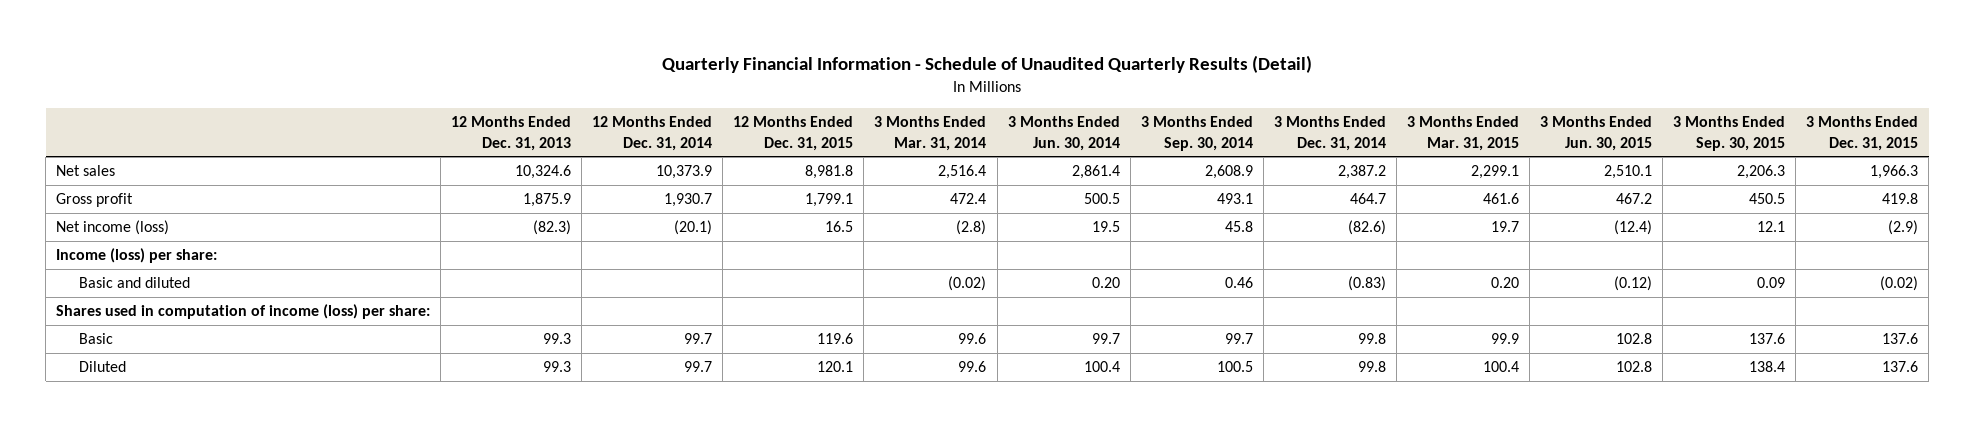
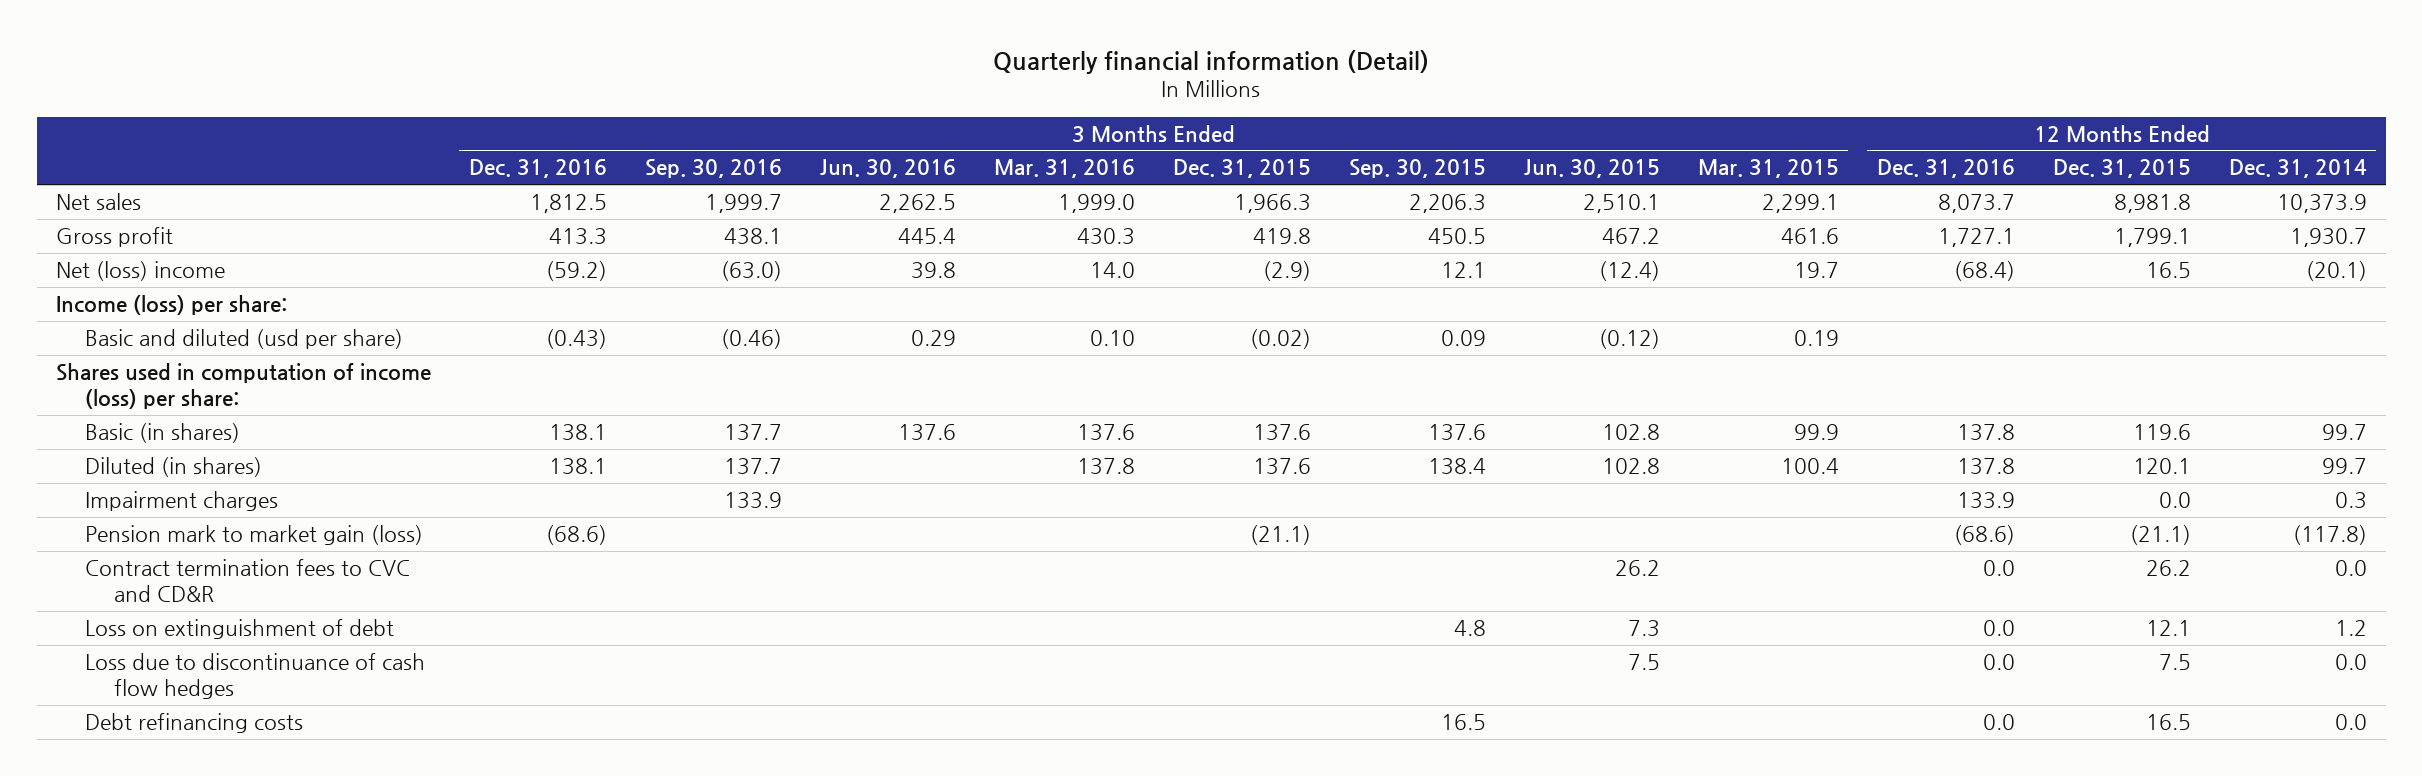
[662,55,1313,74] Quarterly Financial Information - Schedule of Unaudited Quarterly Results (Detail) -> [993,49,1430,74] Quarterly financial information (Detail)
[451,115,572,151] 12 Months Ended Dec. 31, 2013 -> none
[874,115,987,151] 3 Months Ended Mar. 31, 2014 -> none
[1007,115,1120,151] 3 Months Ended Jun. 30, 2014 -> none
[1140,115,1253,151] 3 Months Ended Sep. 30, 2014 -> none
[1273,115,1386,151] 3 Months Ended Dec. 31, 2014 -> none
none -> [468,159,607,179] Dec. 31, 2016
none -> [644,159,782,179] Sep. 30, 2016
none -> [819,159,956,179] Jun. 30, 2016
none -> [993,159,1135,179] Mar. 31, 2016
none -> [1876,159,2015,179] Dec. 31, 2016
[56,220,170,236] Net income (loss) -> [55,261,225,282] Net (loss) income
[78,277,190,289] Basic and diluted -> [85,329,404,350] Basic and diluted (usd per share)
[1490,277,1519,289] 0.20 -> [1793,330,1839,347] 0.19
[78,333,113,345] Basic -> [85,423,241,444] Basic (in shares)
[78,361,126,373] Diluted -> [85,457,263,478] Diluted (in shares)
none -> [85,491,279,512] Impairment charges
none -> [85,525,424,546] Pension mark to market gain (loss)
none -> [85,559,411,602] Contract termination fees to CVC and CD&R
none -> [85,619,395,640] Loss on extinguishment of debt
none -> [85,653,426,699] Loss due to discontinuance of cash flow hedges
none -> [85,713,304,734] Debt refinancing costs

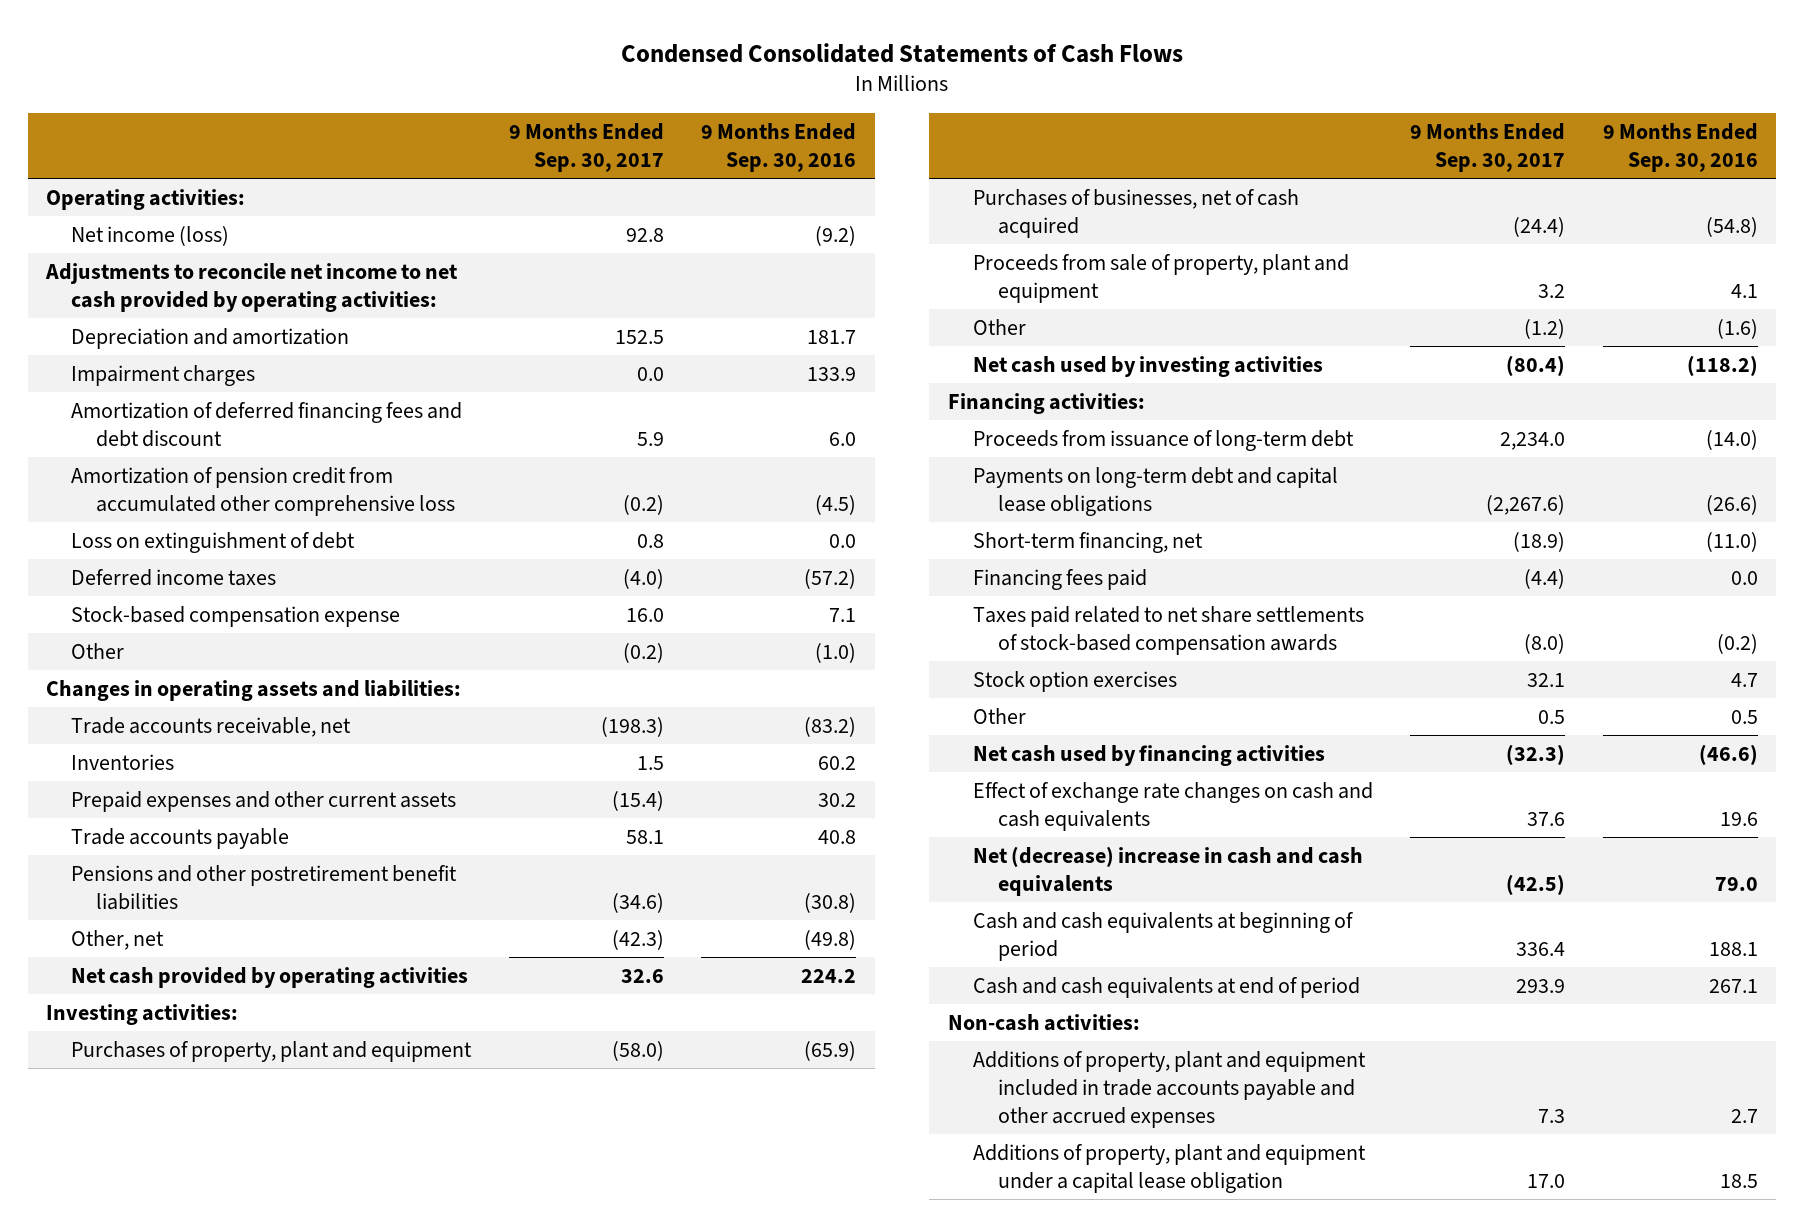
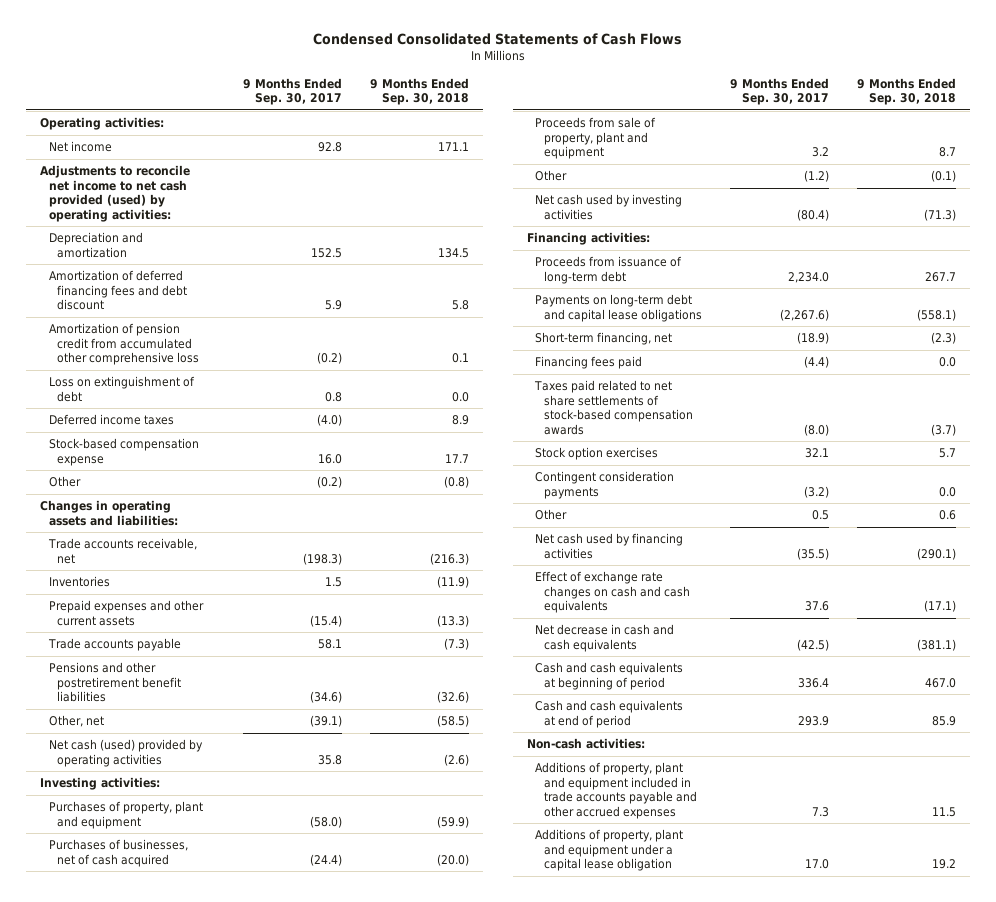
[700,122,856,172] 9 Months Ended Sep. 30, 2016 -> none
none -> [370,77,470,106] 9 Months Ended Sep. 30, 2018
[71,225,230,246] Net income (loss) -> [48,141,112,153] Net income
[45,262,459,312] Adjustments to reconcile net income to net cash provided by operating activities: -> [39,165,190,223] Adjustments to reconcile net income to net cash provided (used) by operating activities:
[71,364,256,386] Impairment charges -> none
[611,929,664,950] (42.3) -> [310,715,343,728] (39.1)
[71,966,469,988] Net cash provided by operating activities -> [48,739,203,767] Net cash (used) provided by operating activities
[620,968,664,983] 32.6 -> [318,754,343,765] 35.8
none -> [535,471,675,499] Contingent consideration payments
[1506,743,1566,765] (32.3) -> [797,547,830,560] (35.5)
[972,845,1363,896] Net (decrease) increase in cash and cash equivalents -> [535,624,675,652] Net decrease in cash and cash equivalents

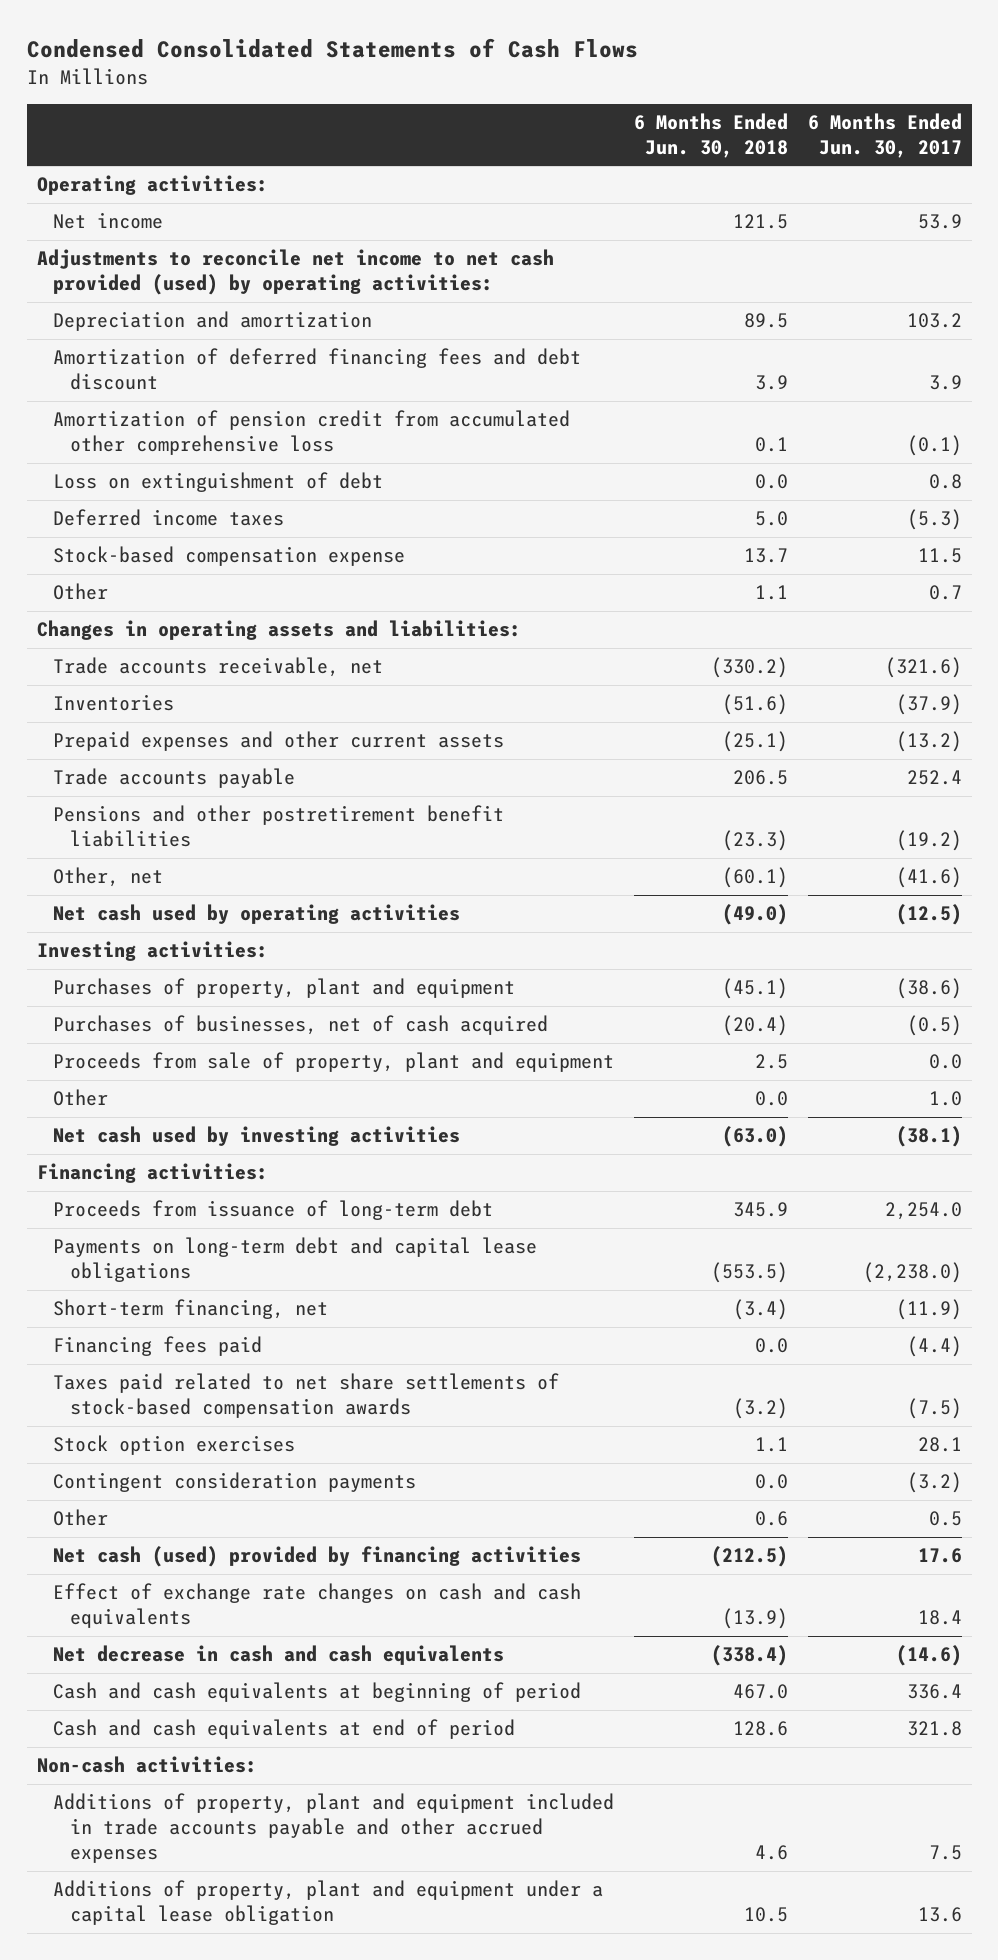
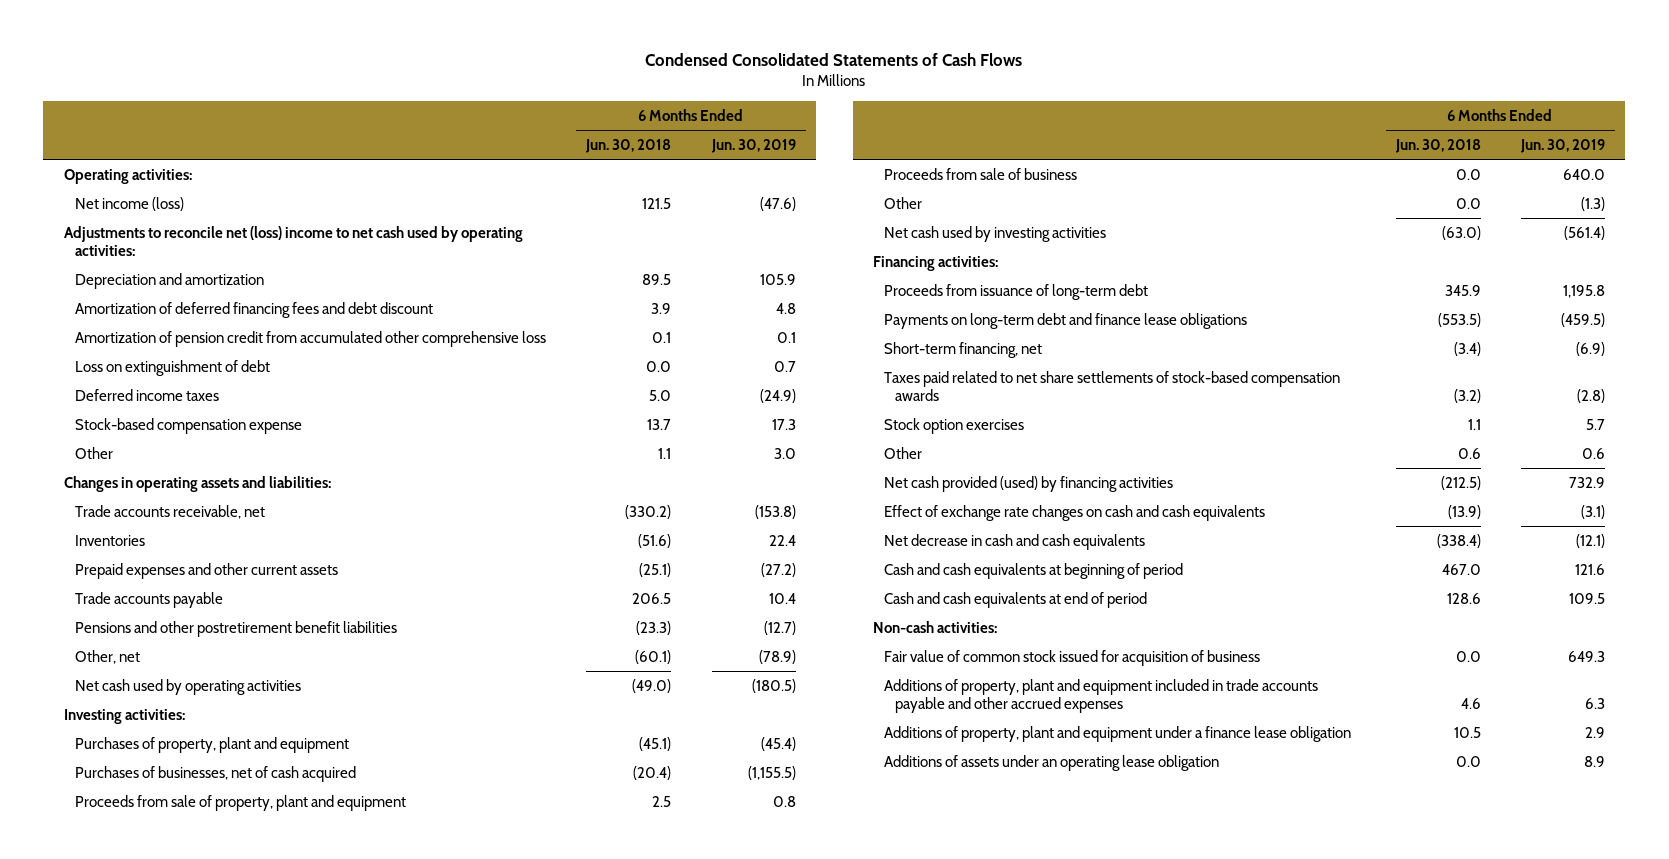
[807,113,962,158] 6 Months Ended Jun. 30, 2017 -> none
none -> [710,138,796,153] Jun. 30, 2019
[53,212,164,230] Net income -> [74,196,184,211] Net income (loss)
[36,249,554,296] Adjustments to reconcile net income to net cash provided (used) by operating activities: -> [63,225,523,256] Adjustments to reconcile net (loss) income to net cash used by operating activities:
none -> [884,167,1078,180] Proceeds from sale of business
[53,1237,538,1283] Payments on long-term debt and capital lease obligations -> [884,312,1248,329] Payments on long-term debt and finance lease obligations
[53,1336,263,1357] Financing fees paid -> none
[53,1472,417,1493] Contingent consideration payments -> none
[53,1546,582,1568] Net cash (used) provided by financing activities -> [884,475,1174,492] Net cash provided (used) by financing activities
none -> [884,649,1261,666] Fair value of common stock issued for acquisition of business
[53,1880,604,1926] Additions of property, plant and equipment under a capital lease obligation -> [884,725,1352,742] Additions of property, plant and equipment under a finance lease obligation
none -> [884,754,1220,771] Additions of assets under an operating lease obligation

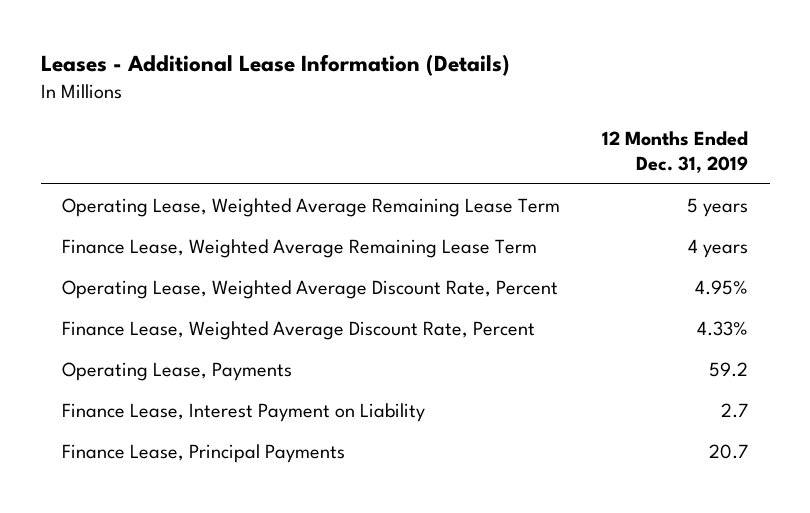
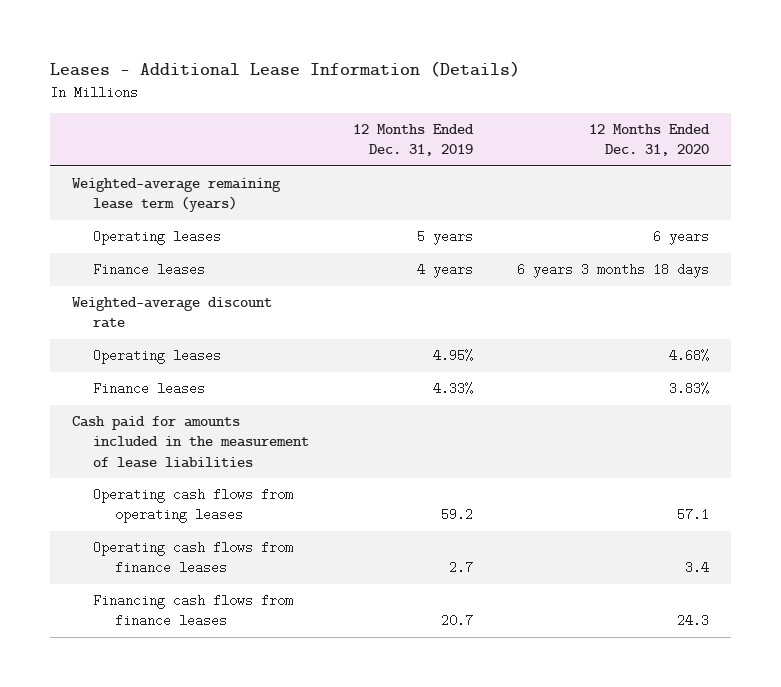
none -> [588,123,710,157] 12 Months Ended Dec. 31, 2020
none -> [72,178,282,213] Weighted-average remaining lease term (years)
[61,197,560,217] Operating Lease, Weighted Average Remaining Lease Term -> [93,230,222,246] Operating leases
[61,238,537,258] Finance Lease, Weighted Average Remaining Lease Term -> [93,263,206,277] Finance leases
none -> [72,297,273,329] Weighted-average discount rate
[61,279,558,299] Operating Lease, Weighted Average Discount Rate, Percent -> [93,349,222,365] Operating leases
[61,320,535,340] Finance Lease, Weighted Average Discount Rate, Percent -> [93,382,206,396] Finance leases
none -> [72,416,310,468] Cash paid for amounts included in the measurement of lease liabilities
[61,361,292,381] Operating Lease, Payments -> [93,488,294,524] Operating cash flows from operating leases
[61,402,425,422] Finance Lease, Interest Payment on Liability -> [93,541,294,575] Operating cash flows from finance leases
[61,443,345,463] Finance Lease, Principal Payments -> [93,594,294,628] Financing cash flows from finance leases

